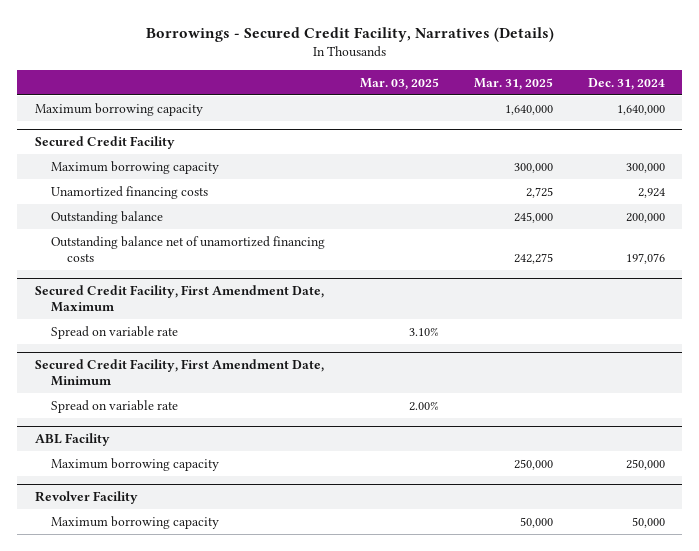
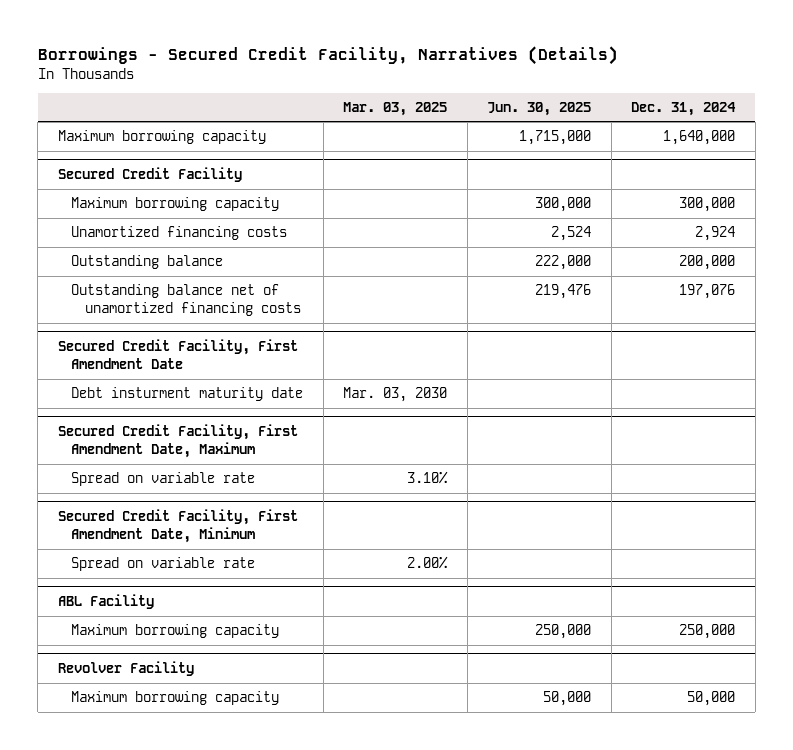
[473,77,553,90] Mar. 31, 2025 -> none
none -> [487,101,592,116] Jun. 30, 2025
none -> [57,339,298,370] Secured Credit Facility, First Amendment Date
none -> [71,387,304,402] Debt insturment maturity date

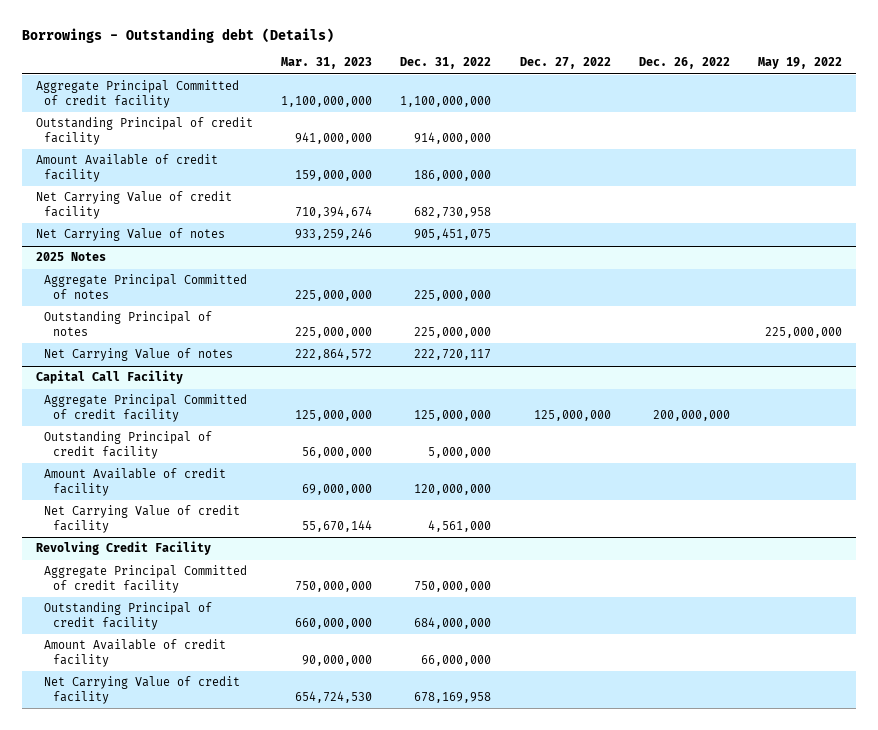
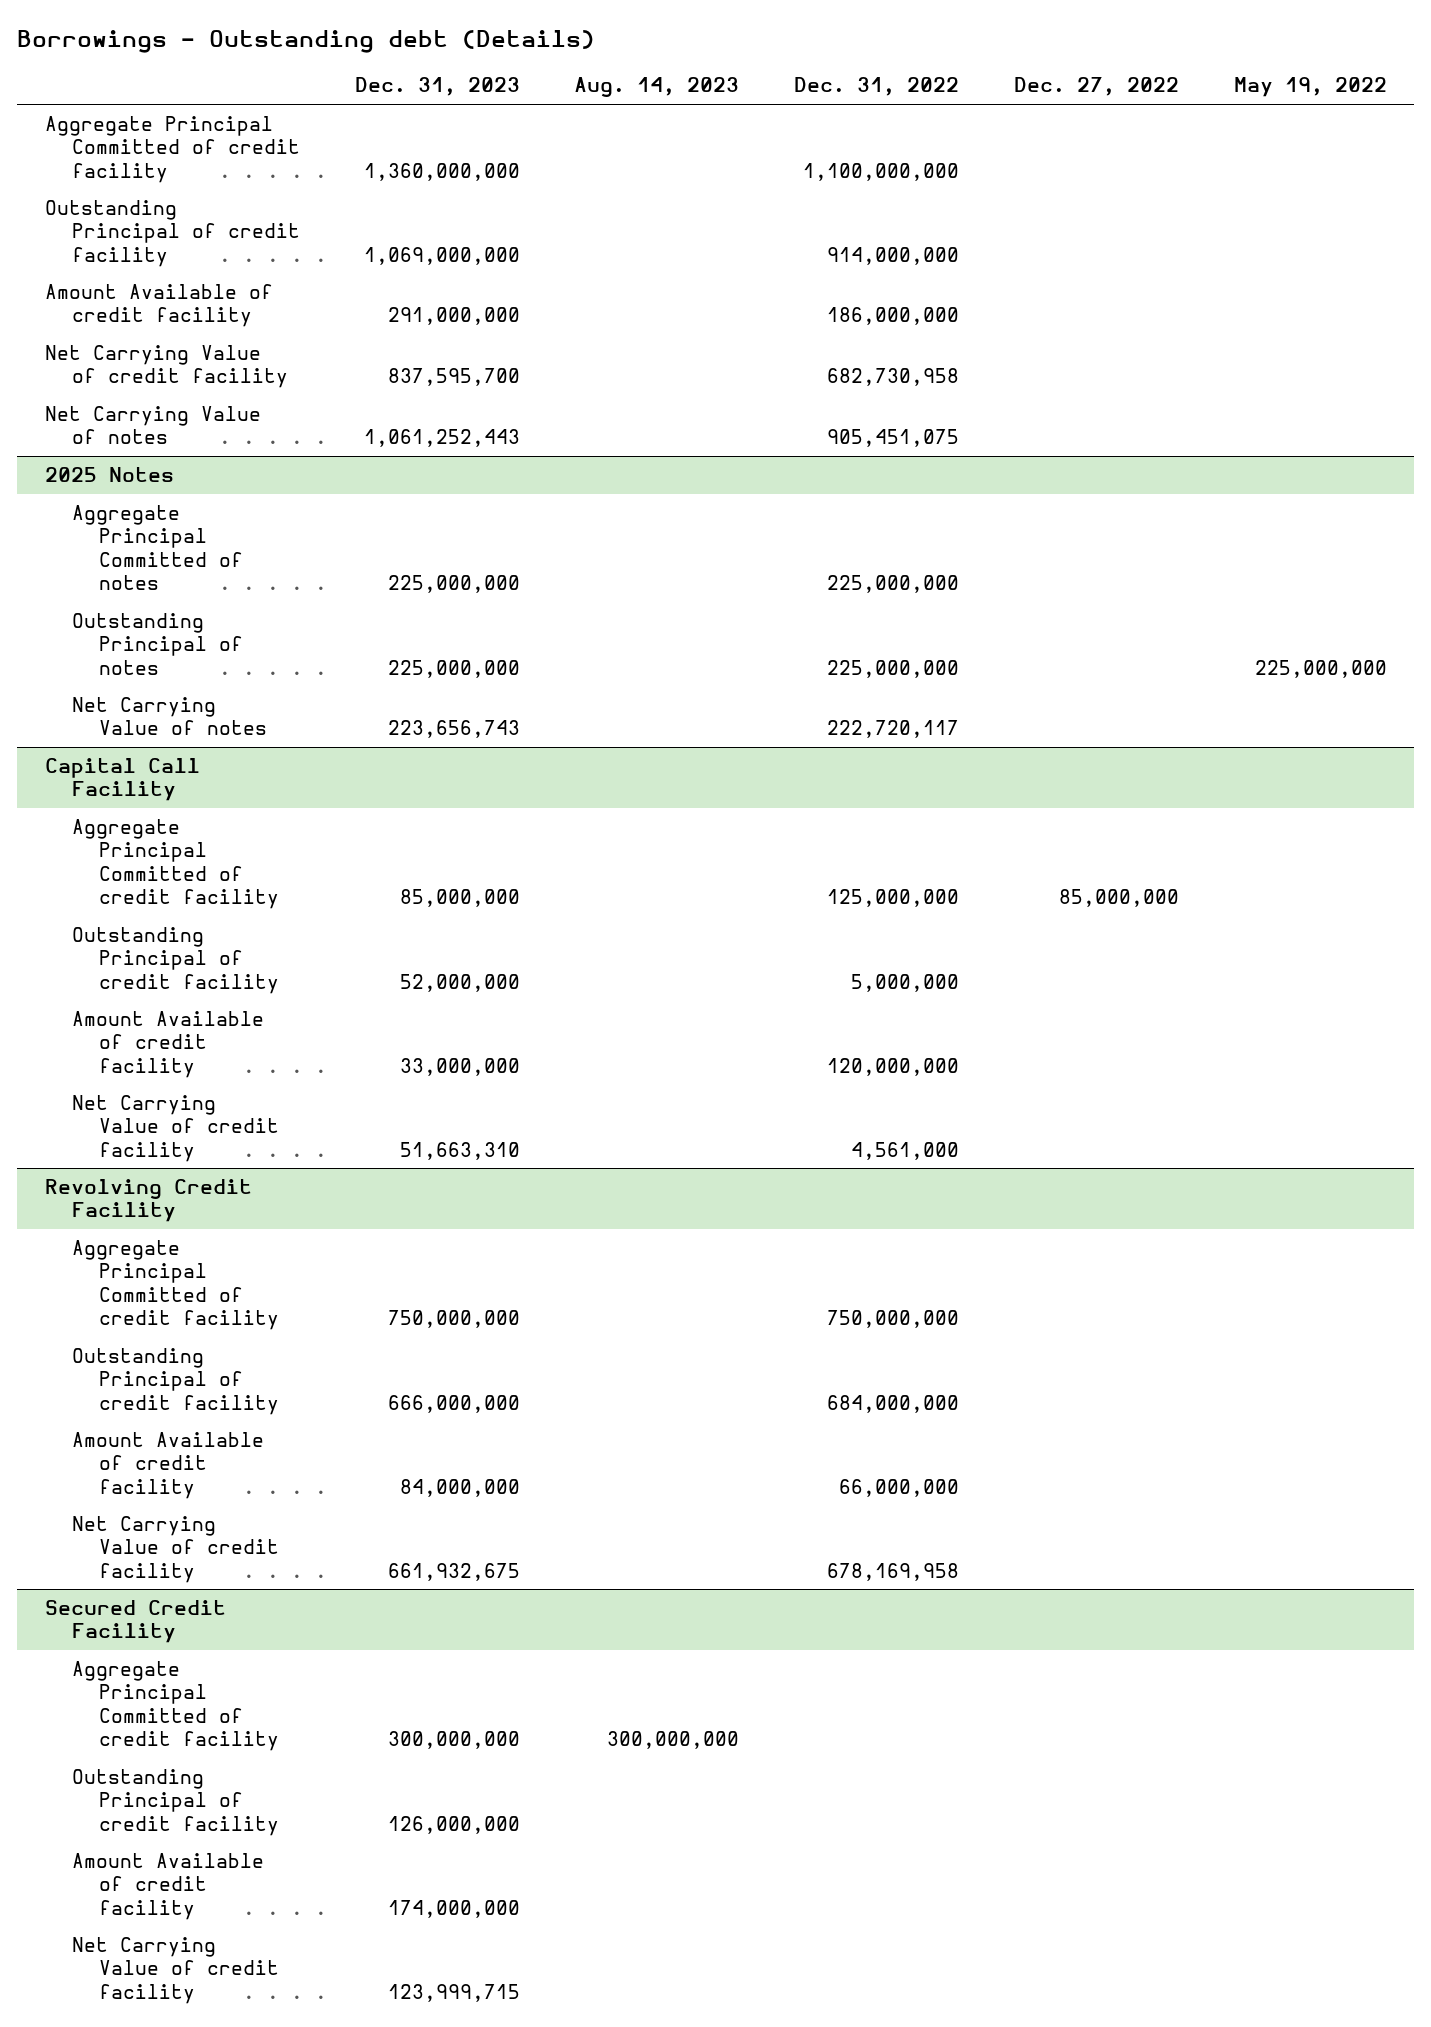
[281,57,373,70] Mar. 31, 2023 -> none
[638,57,730,70] Dec. 26, 2022 -> none
none -> [354,77,520,97] Dec. 31, 2023
none -> [574,77,740,98] Aug. 14, 2023
[533,410,611,422] 125,000,000 -> [1058,888,1179,907] 85,000,000
none -> [44,1600,226,1644] Secured Credit Facility
none -> [72,1661,280,1751] Aggregate Principal Committed of credit facility
none -> [72,1769,280,1836] Outstanding Principal of credit facility
none -> [72,1853,265,1920] Amount Available of credit facility
none -> [72,1937,280,2004] Net Carrying Value of credit facility

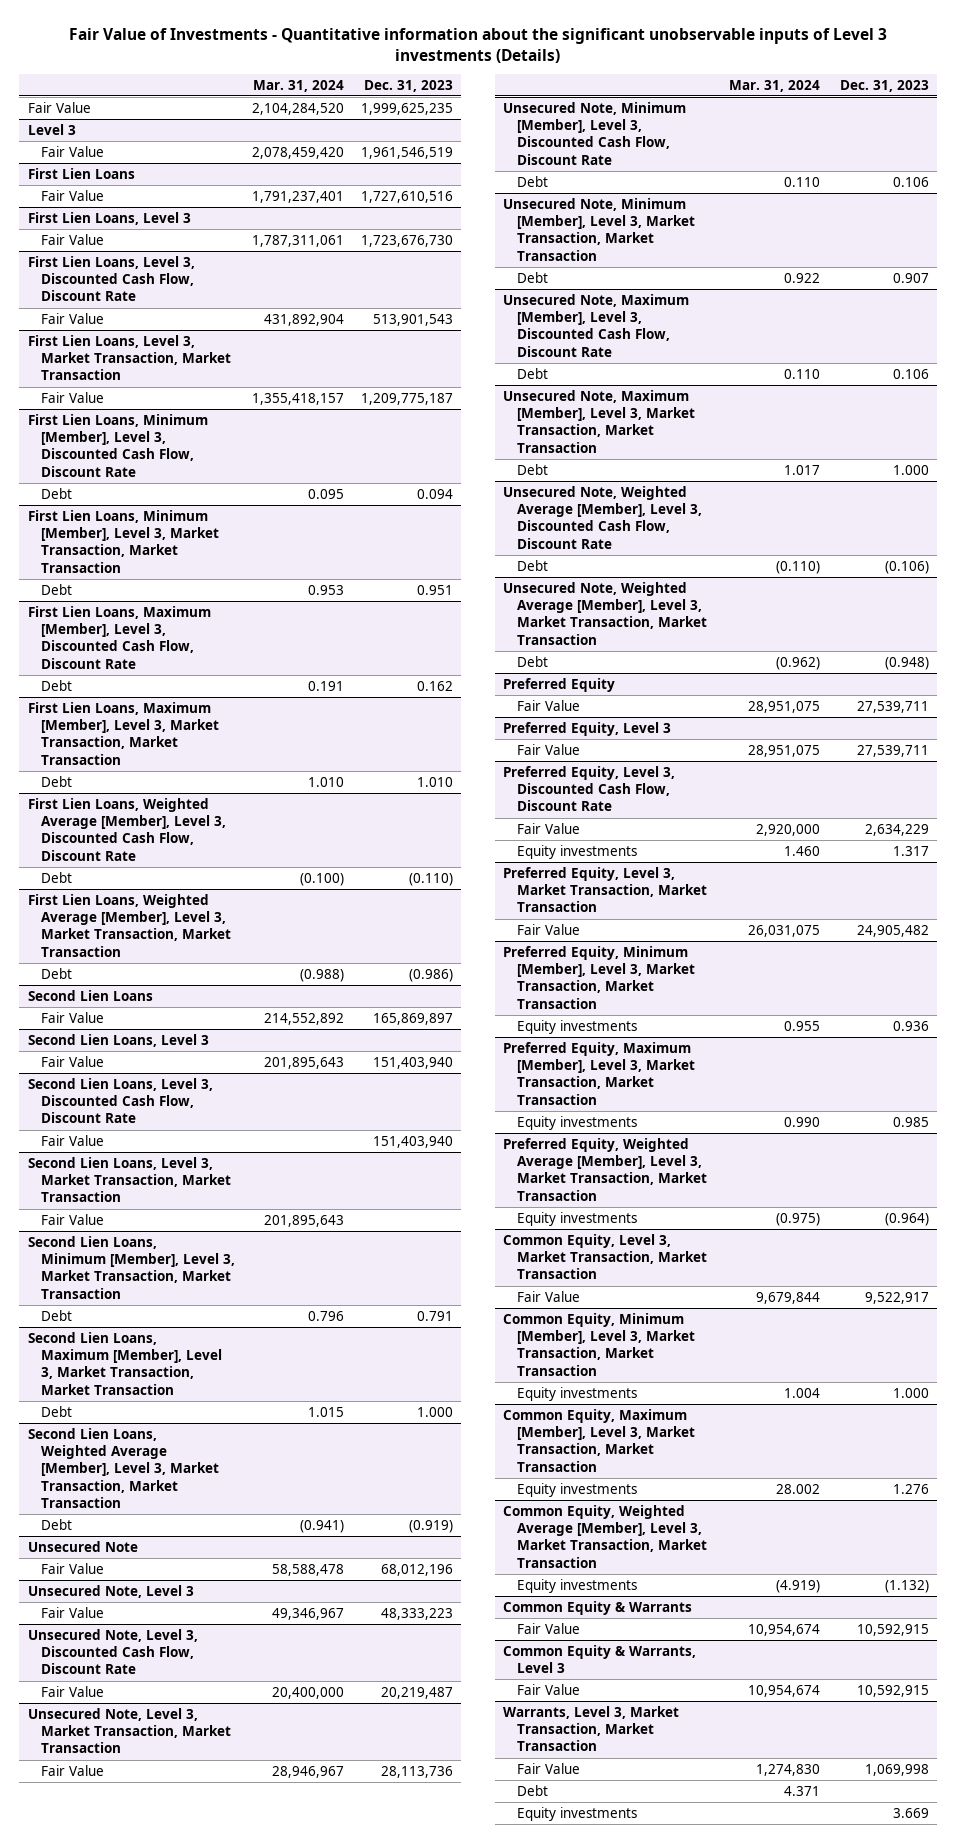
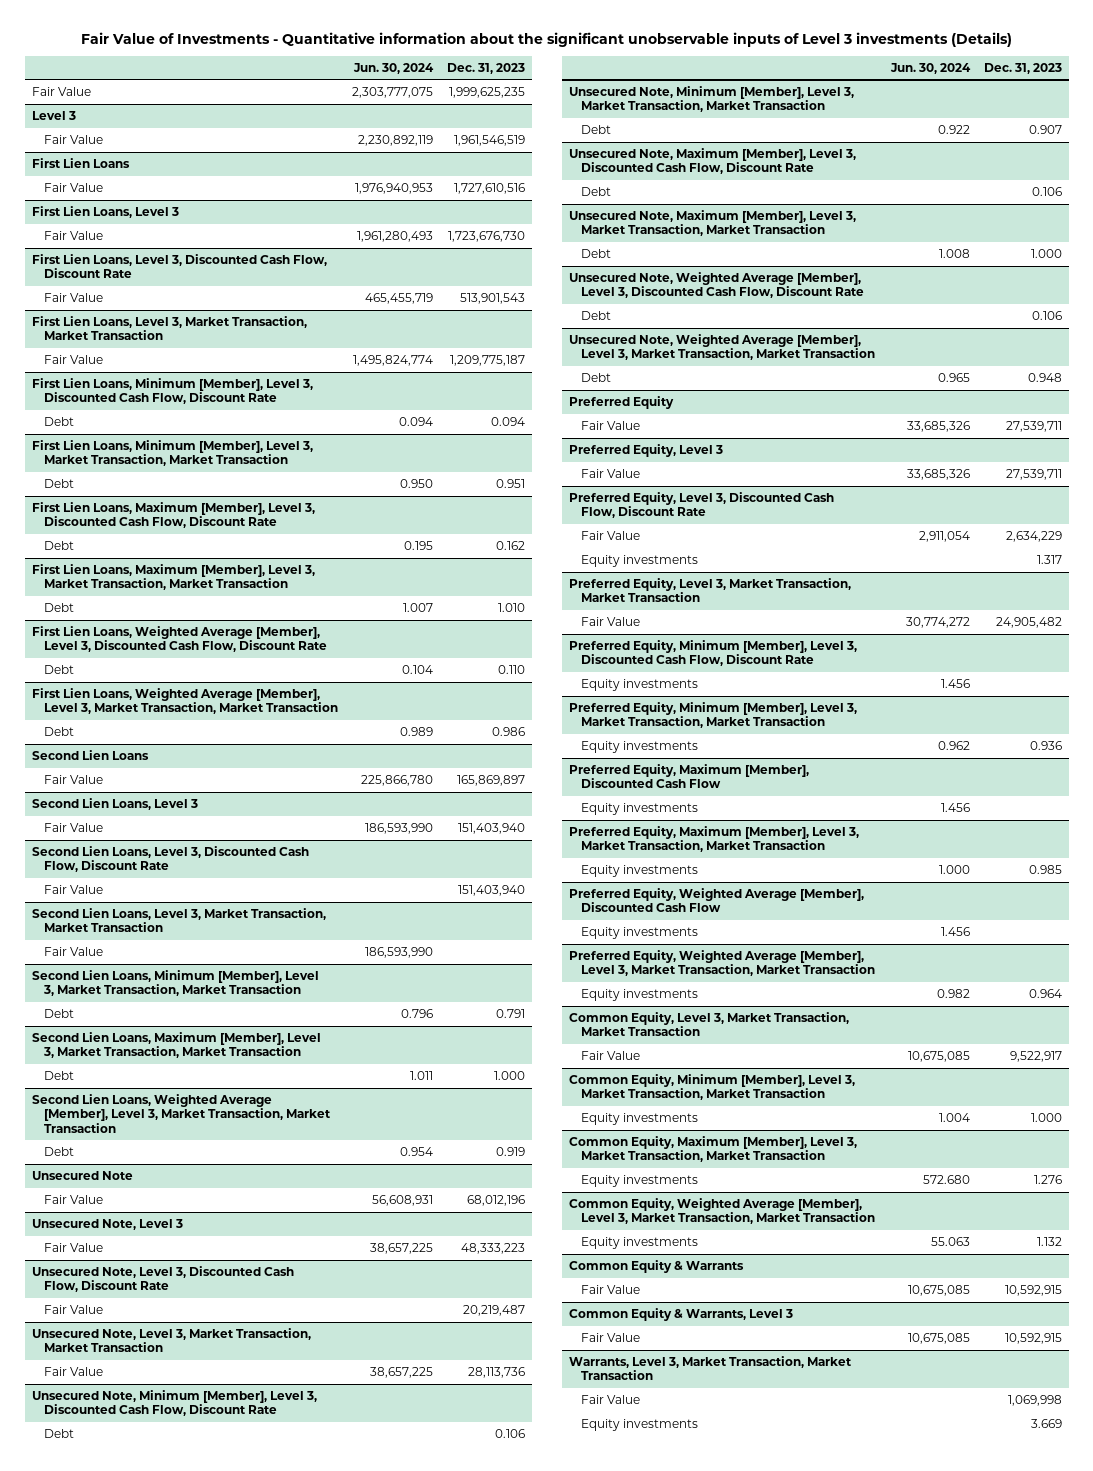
[253,79,345,92] Mar. 31, 2024 -> none
none -> [353,62,435,74] Jun. 30, 2024
[409,872,454,886] (0.110) -> [497,665,525,675] 0.110
[409,968,454,982] (0.986) -> [491,727,525,737] 0.986
[409,1519,454,1533] (0.919) -> [495,1147,525,1157] 0.919
[884,560,929,574] (0.106) -> [1031,311,1062,321] 0.106
[884,656,929,670] (0.948) -> [1027,373,1062,383] 0.948
none -> [568,640,857,667] Preferred Equity, Minimum [Member], Level 3, Discounted Cash Flow, Discount Rate
none -> [581,679,699,692] Equity investments
none -> [568,764,809,789] Preferred Equity, Maximum [Member], Discounted Cash Flow
none -> [581,803,699,816] Equity investments
none -> [568,888,864,913] Preferred Equity, Weighted Average [Member], Discounted Cash Flow
none -> [581,927,699,940] Equity investments
[884,1212,929,1226] (0.964) -> [1028,989,1062,999] 0.964
[884,1579,929,1593] (1.132) -> [1036,1237,1062,1247] 1.132
[516,1784,548,1796] Debt -> none

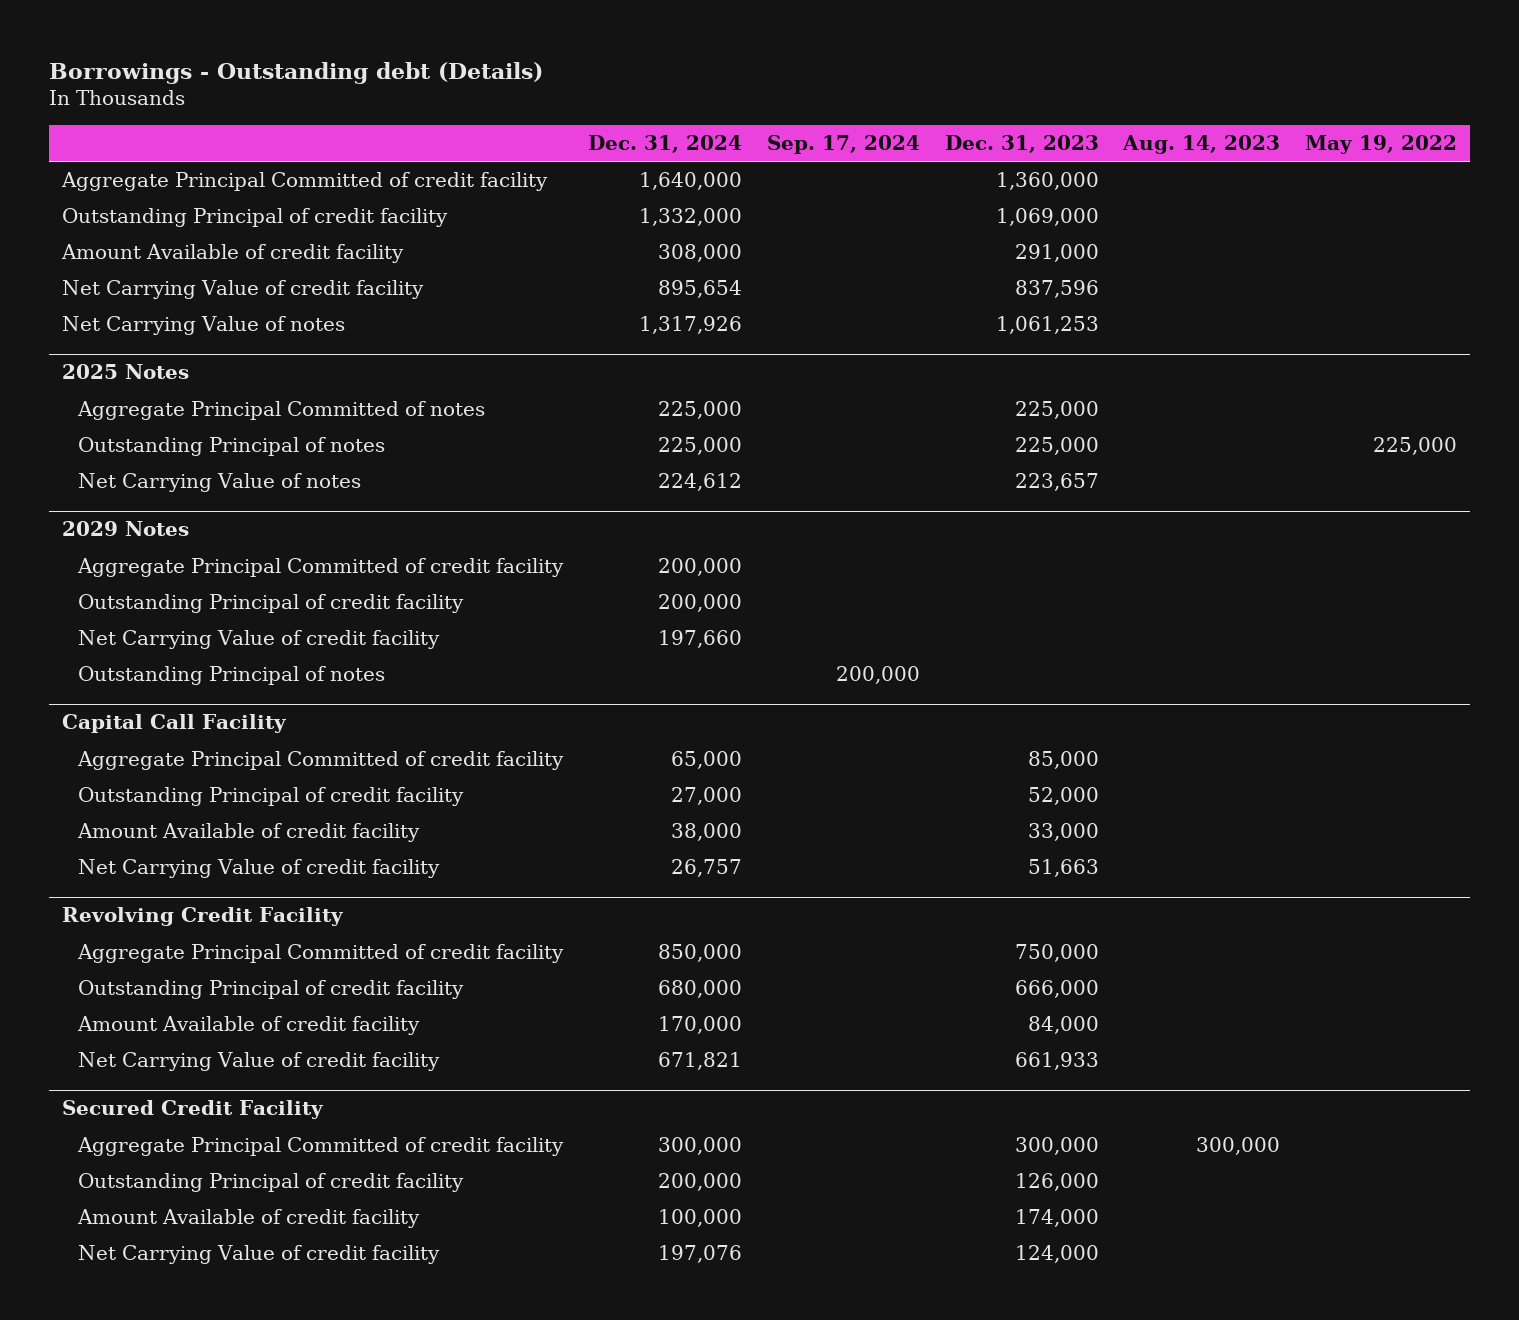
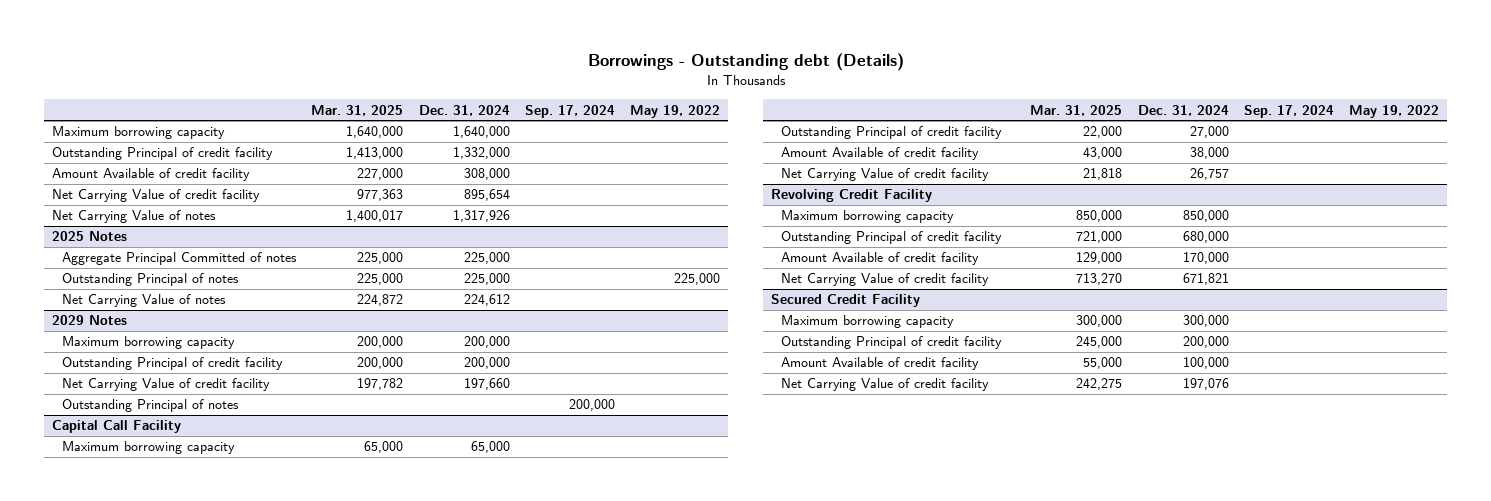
[944,134,1099,153] Dec. 31, 2023 -> none
[1122,134,1281,154] Aug. 14, 2023 -> none
none -> [311,104,404,116] Mar. 31, 2025
[60,172,548,192] Aggregate Principal Committed of credit facility -> [51,126,225,140] Maximum borrowing capacity
[77,558,565,578] Aggregate Principal Committed of credit facility -> [61,336,235,350] Maximum borrowing capacity
[77,751,565,771] Aggregate Principal Committed of credit facility -> [61,441,235,455] Maximum borrowing capacity
[77,944,565,964] Aggregate Principal Committed of credit facility -> [781,210,955,224] Maximum borrowing capacity
[77,1137,565,1157] Aggregate Principal Committed of credit facility -> [781,315,955,329] Maximum borrowing capacity

